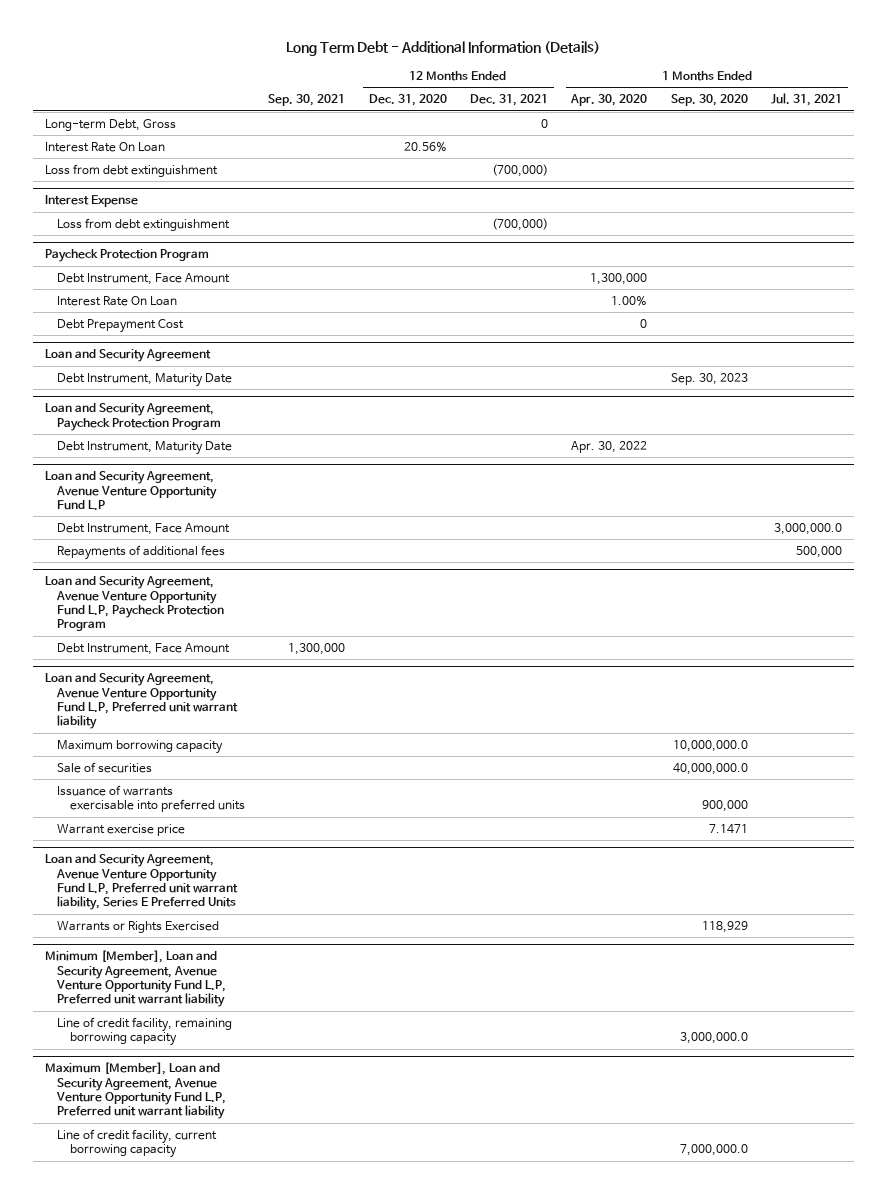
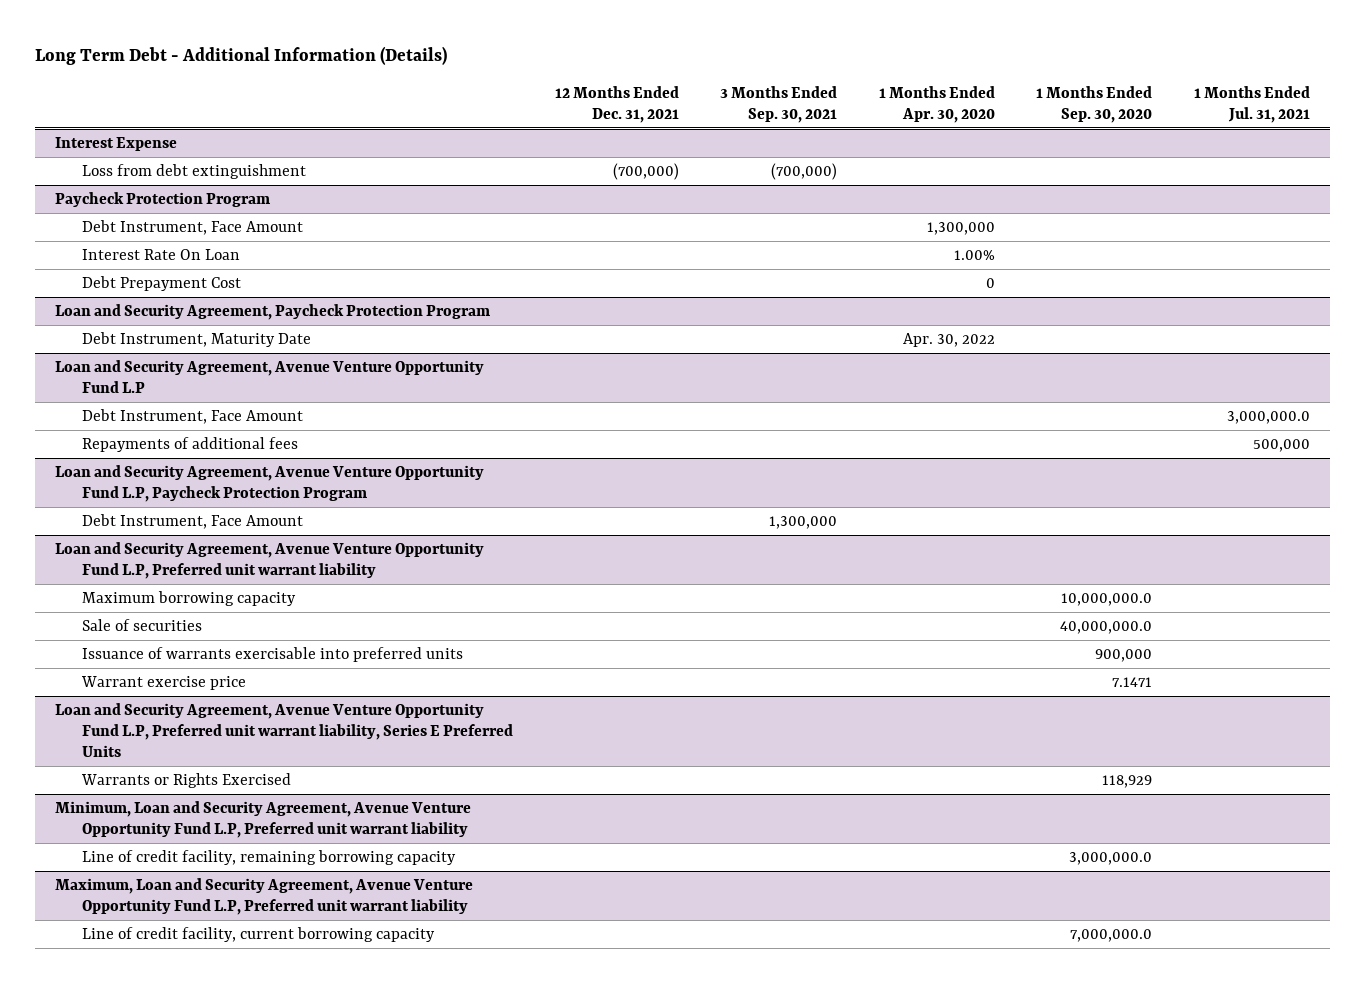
[268,94,346,107] Sep. 30, 2021 -> none
[368,94,447,107] Dec. 31, 2020 -> none
none -> [720,85,838,123] 3 Months Ended Sep. 30, 2021
[44,119,176,132] Long-term Debt, Gross -> none
[44,142,165,153] Interest Rate On Loan -> none
[44,164,218,178] Loss from debt extinguishment -> none
[44,349,211,363] Loan and Security Agreement -> none
[57,373,233,388] Debt Instrument, Maturity Date -> none
[44,950,227,1008] Minimum [Member], Loan and Security Agreement, Avenue Venture Opportunity Fund L.P, Preferred unit warrant liability -> [55,800,472,838] Minimum, Loan and Security Agreement, Avenue Venture Opportunity Fund L.P, Preferred unit warrant liability
[44,1062,227,1120] Maximum [Member], Loan and Security Agreement, Avenue Venture Opportunity Fund L.P, Preferred unit warrant liability -> [55,877,474,915] Maximum, Loan and Security Agreement, Avenue Venture Opportunity Fund L.P, Preferred unit warrant liability

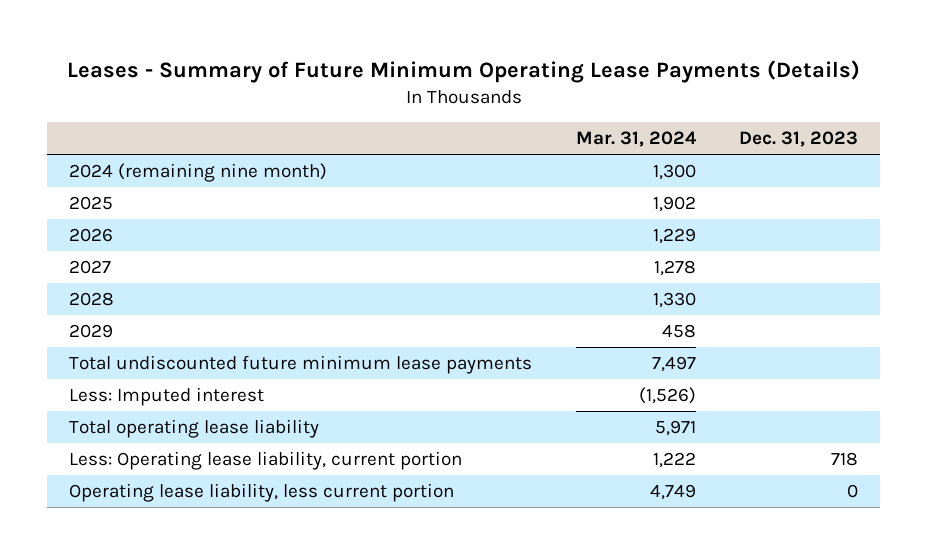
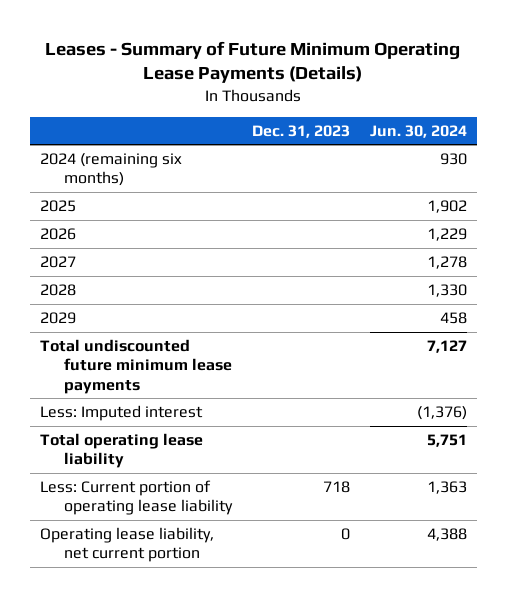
[575,130,697,147] Mar. 31, 2024 -> none
none -> [369,124,467,138] Jun. 30, 2024
[69,163,328,183] 2024 (remaining nine month) -> [39,153,182,187] 2024 (remaining six months)
[69,451,463,471] Less: Operating lease liability, current portion -> [39,480,233,516] Less: Current portion of operating lease liability
[69,483,455,503] Operating lease liability, less current portion -> [39,527,214,563] Operating lease liability, net current portion

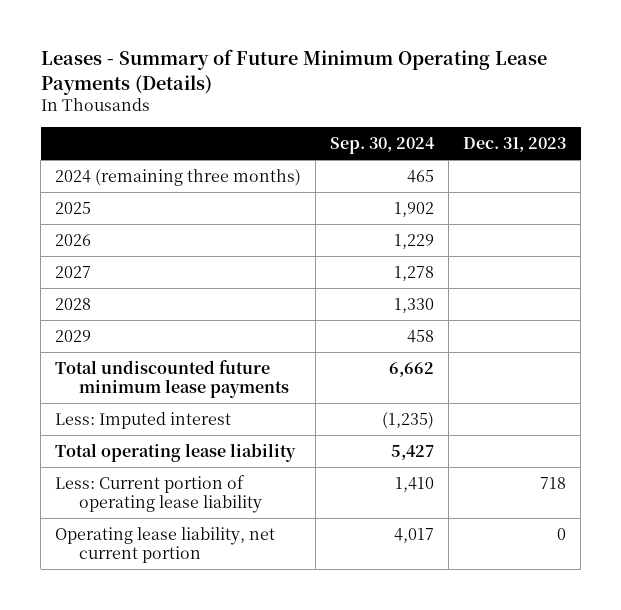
[369,124,467,138] Jun. 30, 2024 -> none
none -> [330,137,436,155] Sep. 30, 2024
[39,153,182,187] 2024 (remaining six months) -> [55,168,302,186] 2024 (remaining three months)

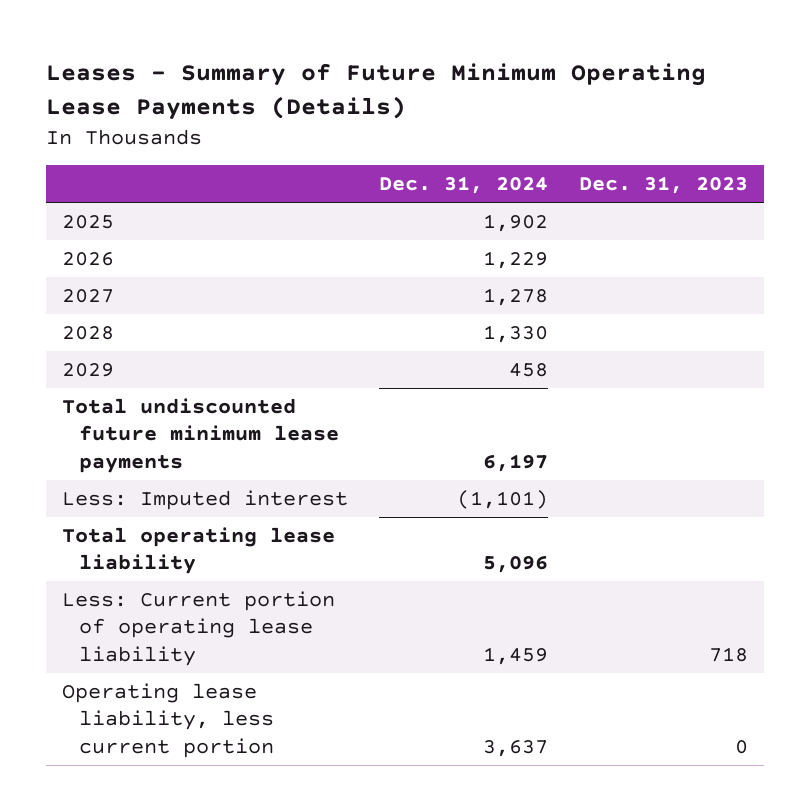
[330,137,436,155] Sep. 30, 2024 -> none
none -> [379,176,549,195] Dec. 31, 2024
[55,168,302,186] 2024 (remaining three months) -> none
[55,526,276,564] Operating lease liability, net current portion -> [61,682,274,758] Operating lease liability, less current portion

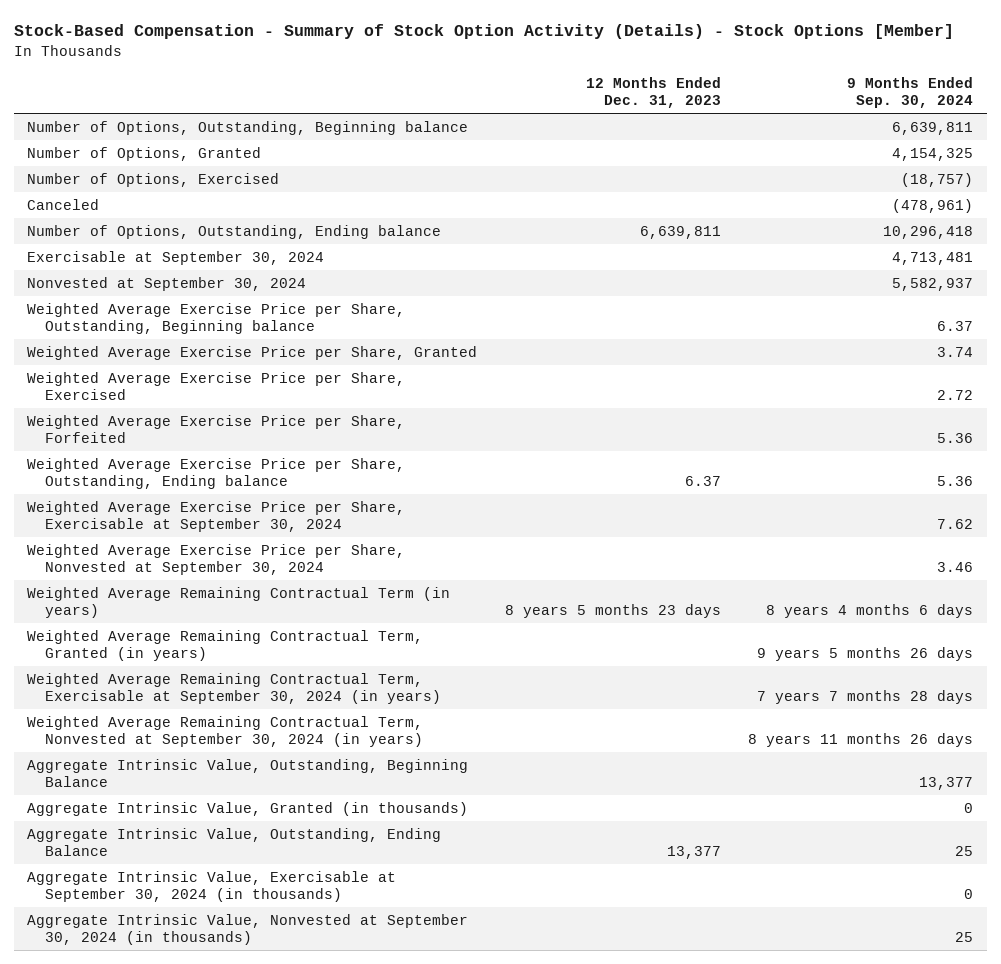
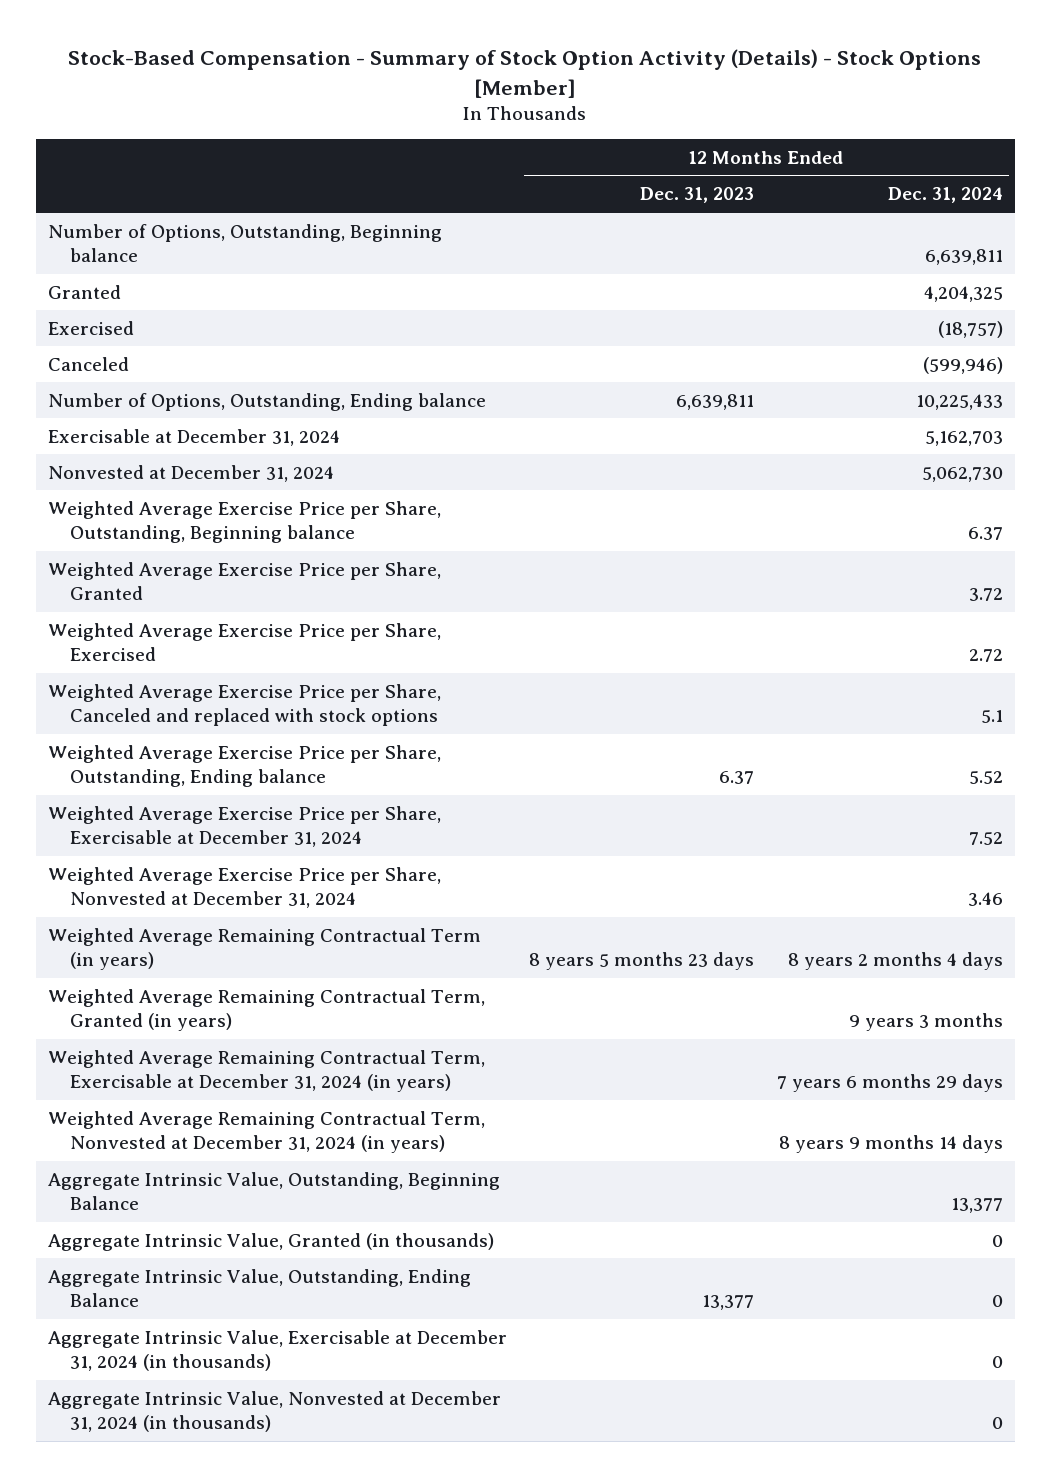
[847,77,974,108] 9 Months Ended Sep. 30, 2024 -> none
none -> [888,187,1004,204] Dec. 31, 2024
[27,146,262,161] Number of Options, Granted -> [47,284,121,299] Granted
[27,172,280,187] Number of Options, Exercised -> [47,320,134,335] Exercised
[27,250,325,265] Exercisable at September 30, 2024 -> [47,428,340,446] Exercisable at December 31, 2024
[27,276,307,291] Nonvested at September 30, 2024 -> [47,464,334,482] Nonvested at December 31, 2024
[27,414,406,443] Weighted Average Exercise Price per Share, Forfeited -> [47,683,441,726] Weighted Average Exercise Price per Share, Canceled and replaced with stock options
[27,500,406,532] Weighted Average Exercise Price per Share, Exercisable at September 30, 2024 -> [47,805,441,847] Weighted Average Exercise Price per Share, Exercisable at December 31, 2024
[27,543,406,575] Weighted Average Exercise Price per Share, Nonvested at September 30, 2024 -> [47,866,441,908] Weighted Average Exercise Price per Share, Nonvested at December 31, 2024
[27,672,442,704] Weighted Average Remaining Contractual Term, Exercisable at September 30, 2024 (in years) -> [47,1049,485,1092] Weighted Average Remaining Contractual Term, Exercisable at December 31, 2024 (in years)
[27,715,424,747] Weighted Average Remaining Contractual Term, Nonvested at September 30, 2024 (in years) -> [47,1110,485,1153] Weighted Average Remaining Contractual Term, Nonvested at December 31, 2024 (in years)
[27,870,397,902] Aggregate Intrinsic Value, Exercisable at September 30, 2024 (in thousands) -> [47,1329,507,1371] Aggregate Intrinsic Value, Exercisable at December 31, 2024 (in thousands)
[27,913,469,945] Aggregate Intrinsic Value, Nonvested at September 30, 2024 (in thousands) -> [47,1390,501,1432] Aggregate Intrinsic Value, Nonvested at December 31, 2024 (in thousands)

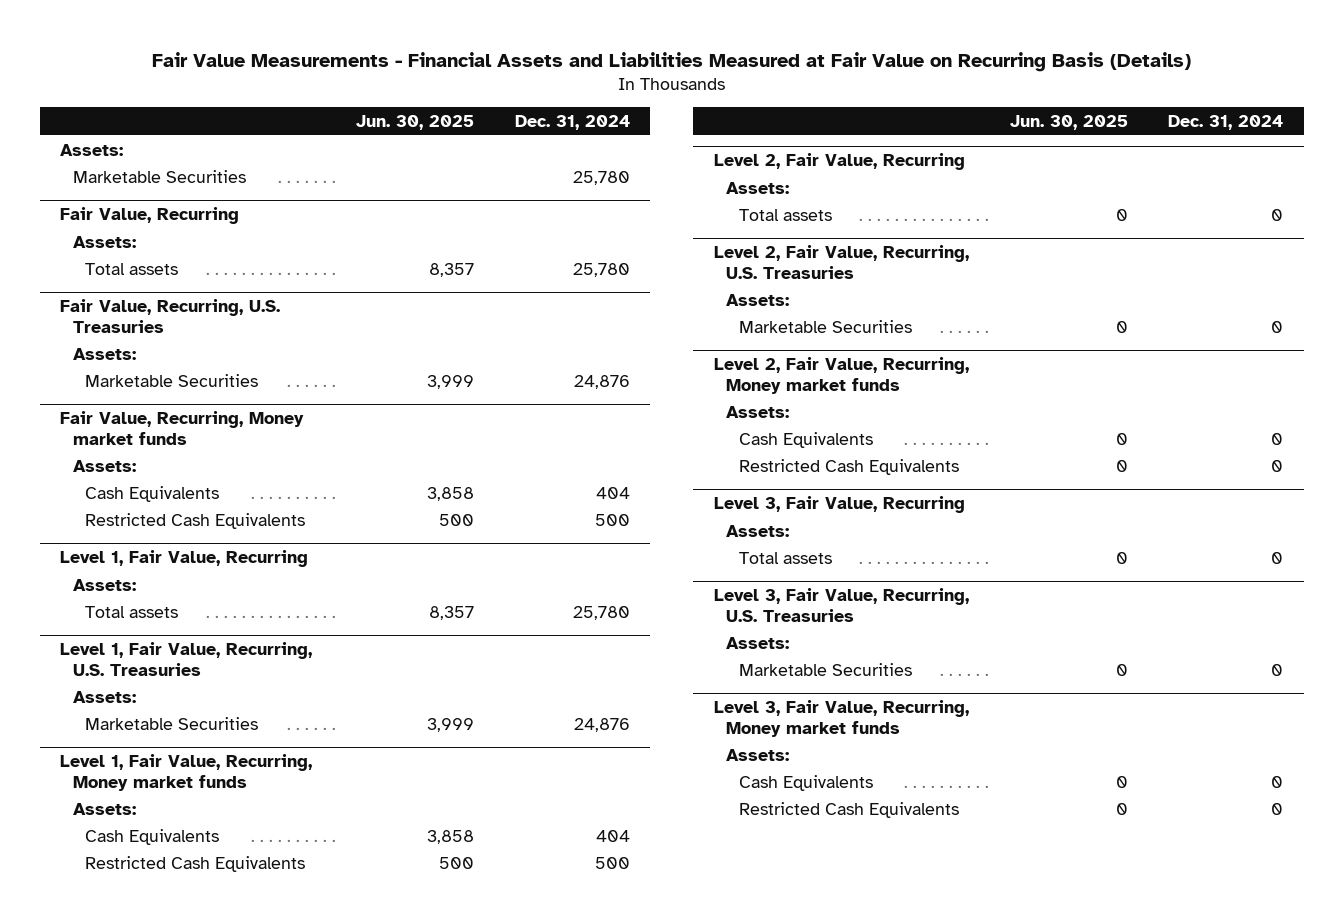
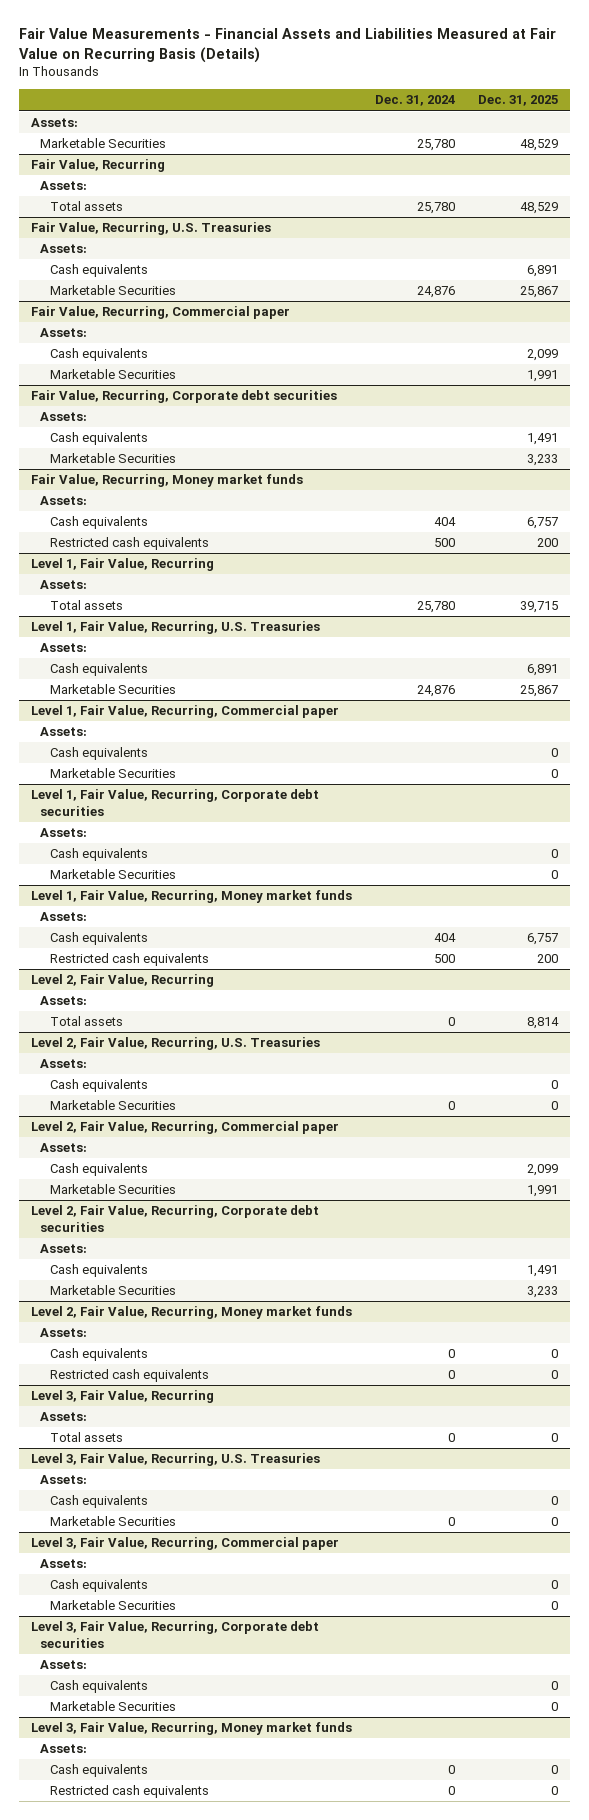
[355,114,474,130] Jun. 30, 2025 -> none
none -> [478,95,559,107] Dec. 31, 2025
none -> [49,264,148,278] Cash equivalents
none -> [30,306,290,320] Fair Value, Recurring, Commercial paper
none -> [40,328,88,338] Assets:
none -> [49,348,148,362] Cash equivalents
none -> [49,369,176,380] Marketable Securities
none -> [30,390,337,404] Fair Value, Recurring, Corporate debt securities
none -> [40,412,88,422] Assets:
none -> [49,432,148,446] Cash equivalents
none -> [49,453,176,464] Marketable Securities
[85,485,220,502] Cash Equivalents -> [49,516,148,530] Cash equivalents
[85,512,306,529] Restricted Cash Equivalents -> [49,537,209,551] Restricted cash equivalents
none -> [49,663,148,677] Cash equivalents
none -> [30,705,339,719] Level 1, Fair Value, Recurring, Commercial paper
none -> [40,727,88,737] Assets:
none -> [49,747,148,761] Cash equivalents
none -> [49,768,176,779] Marketable Securities
none -> [30,789,319,816] Level 1, Fair Value, Recurring, Corporate debt securities
none -> [40,828,88,838] Assets:
none -> [49,848,148,862] Cash equivalents
none -> [49,869,176,880] Marketable Securities
[85,828,220,845] Cash Equivalents -> [49,932,148,946] Cash equivalents
[85,855,306,872] Restricted Cash Equivalents -> [49,953,209,967] Restricted cash equivalents
none -> [49,1079,148,1093] Cash equivalents
none -> [30,1121,339,1135] Level 2, Fair Value, Recurring, Commercial paper
none -> [40,1143,88,1153] Assets:
none -> [49,1163,148,1177] Cash equivalents
none -> [49,1184,176,1195] Marketable Securities
none -> [30,1205,319,1232] Level 2, Fair Value, Recurring, Corporate debt securities
none -> [40,1244,88,1254] Assets:
none -> [49,1264,148,1278] Cash equivalents
none -> [49,1285,176,1296] Marketable Securities
[738,431,873,448] Cash Equivalents -> [49,1348,148,1362] Cash equivalents
[738,458,959,475] Restricted Cash Equivalents -> [49,1369,209,1383] Restricted cash equivalents
none -> [49,1495,148,1509] Cash equivalents
none -> [30,1537,339,1551] Level 3, Fair Value, Recurring, Commercial paper
none -> [40,1559,88,1569] Assets:
none -> [49,1579,148,1593] Cash equivalents
none -> [49,1600,176,1611] Marketable Securities
none -> [30,1621,319,1648] Level 3, Fair Value, Recurring, Corporate debt securities
none -> [40,1660,88,1670] Assets:
none -> [49,1680,148,1694] Cash equivalents
none -> [49,1701,176,1712] Marketable Securities
[738,774,873,791] Cash Equivalents -> [49,1764,148,1778] Cash equivalents
[738,801,959,818] Restricted Cash Equivalents -> [49,1785,209,1799] Restricted cash equivalents

